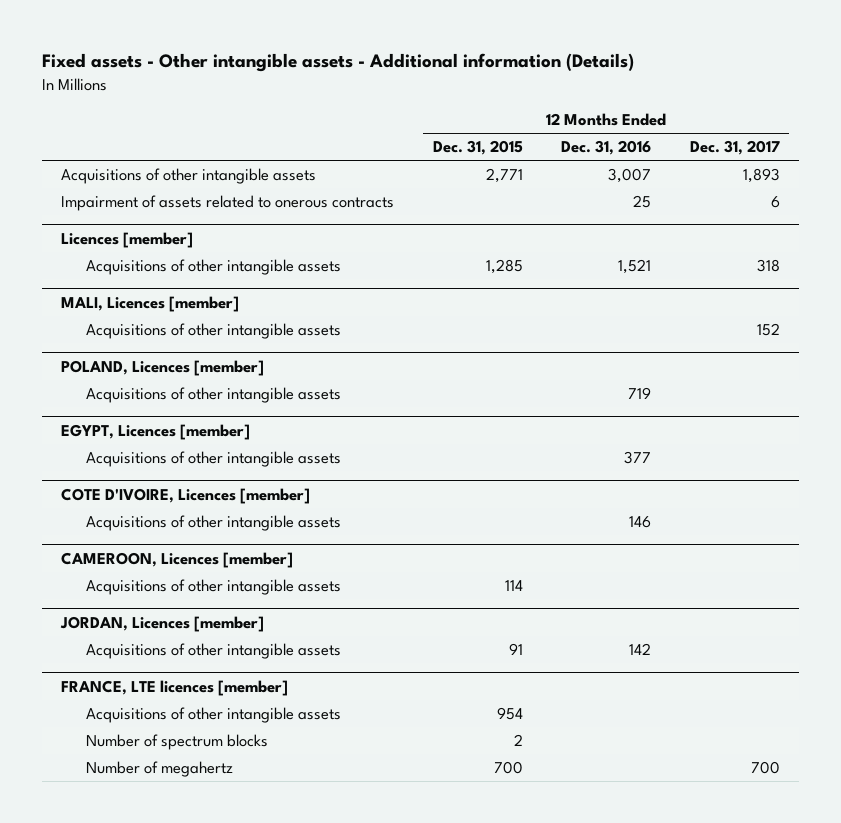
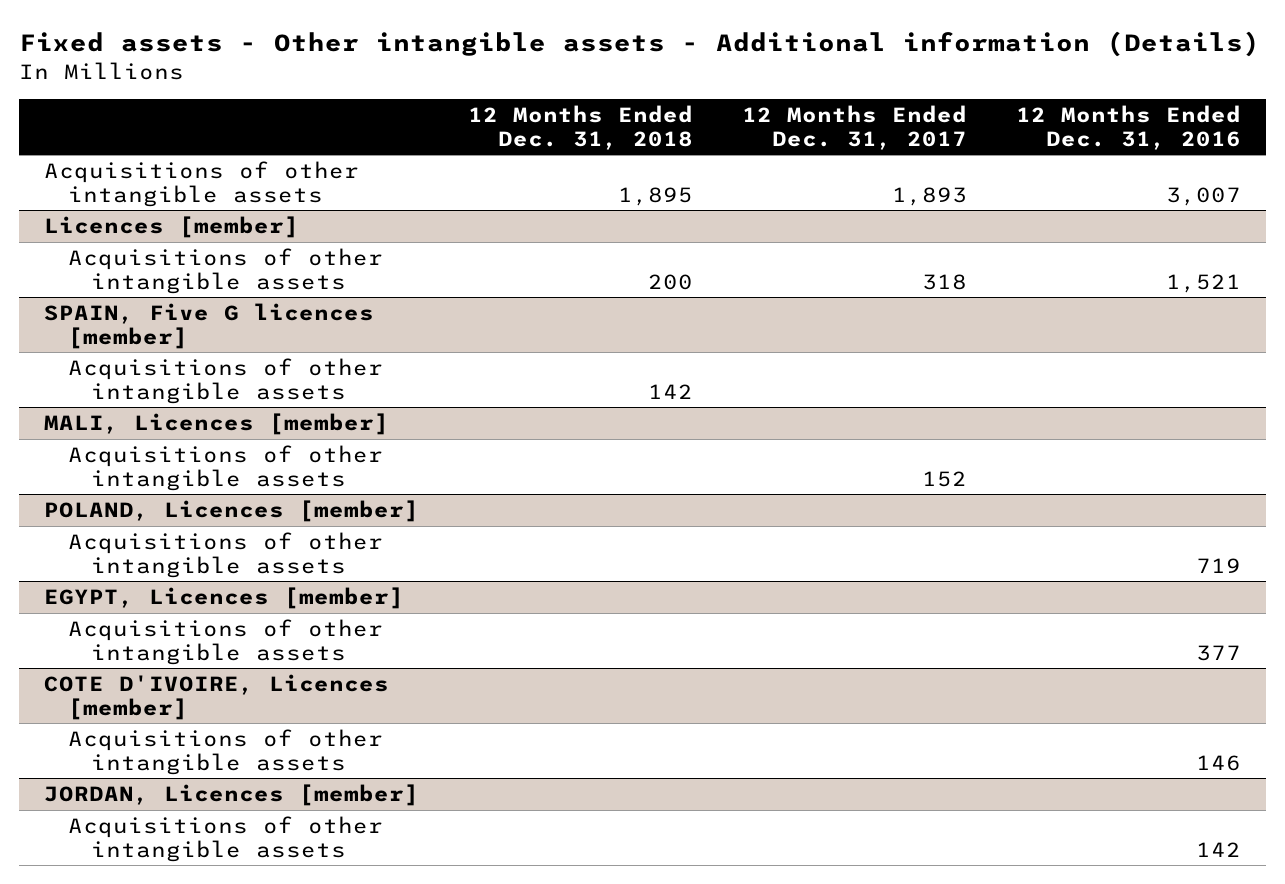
[432,139,523,155] Dec. 31, 2015 -> none
none -> [468,105,694,150] 12 Months Ended Dec. 31, 2018
[61,194,395,211] Impairment of assets related to onerous contracts -> none
none -> [43,303,374,349] SPAIN, Five G licences [member]
none -> [67,358,383,404] Acquisitions of other intangible assets
[61,551,294,568] CAMEROON, Licences [member] -> none
[86,578,342,595] Acquisitions of other intangible assets -> none
[61,679,289,696] FRANCE, LTE licences [member] -> none
[86,706,342,723] Acquisitions of other intangible assets -> none
[86,733,269,750] Number of spectrum blocks -> none
[86,760,234,777] Number of megahertz -> none

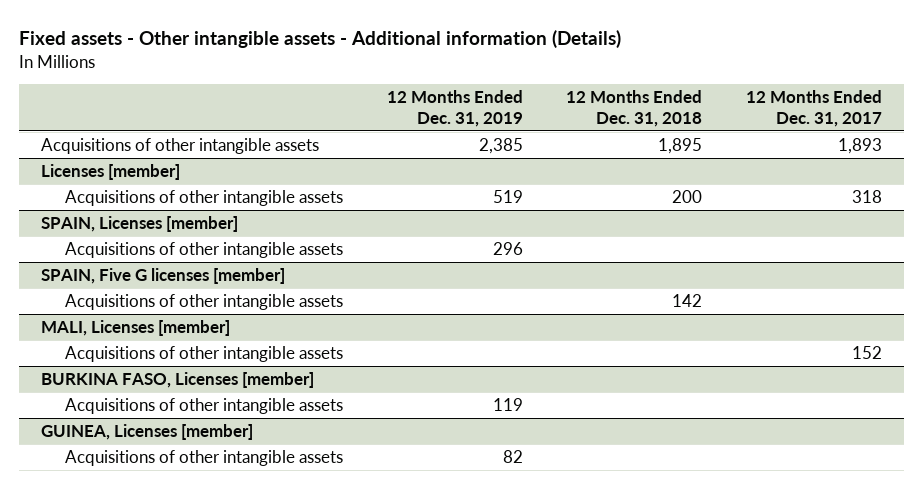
[1016,105,1242,150] 12 Months Ended Dec. 31, 2016 -> none
none -> [386,90,523,127] 12 Months Ended Dec. 31, 2019
[43,216,299,239] Licences [member] -> [41,163,181,180] Licenses [member]
none -> [41,215,239,232] SPAIN, Licenses [member]
none -> [65,241,344,258] Acquisitions of other intangible assets
[43,303,374,349] SPAIN, Five G licences [member] -> [41,267,286,284] SPAIN, Five G licenses [member]
[43,413,389,436] MALI, Licences [member] -> [41,319,231,336] MALI, Licenses [member]
[43,500,419,523] POLAND, Licences [member] -> none
[67,532,383,578] Acquisitions of other intangible assets -> none
[43,587,404,610] EGYPT, Licences [member] -> none
[67,619,383,665] Acquisitions of other intangible assets -> none
[43,674,389,720] COTE D'IVOIRE, Licences [member] -> none
[67,729,383,775] Acquisitions of other intangible assets -> none
[43,784,419,807] JORDAN, Licences [member] -> none
[67,816,383,862] Acquisitions of other intangible assets -> none
none -> [41,371,315,388] BURKINA FASO, Licenses [member]
none -> [65,397,344,414] Acquisitions of other intangible assets
none -> [41,423,254,440] GUINEA, Licenses [member]
none -> [65,449,344,466] Acquisitions of other intangible assets

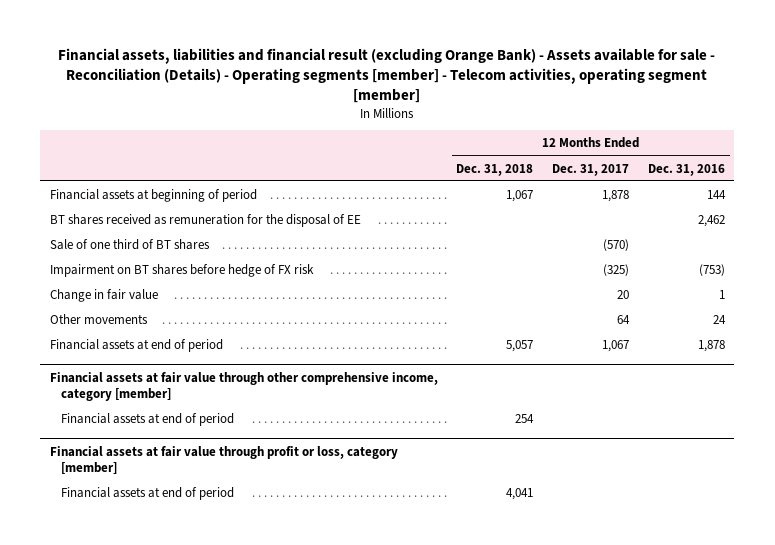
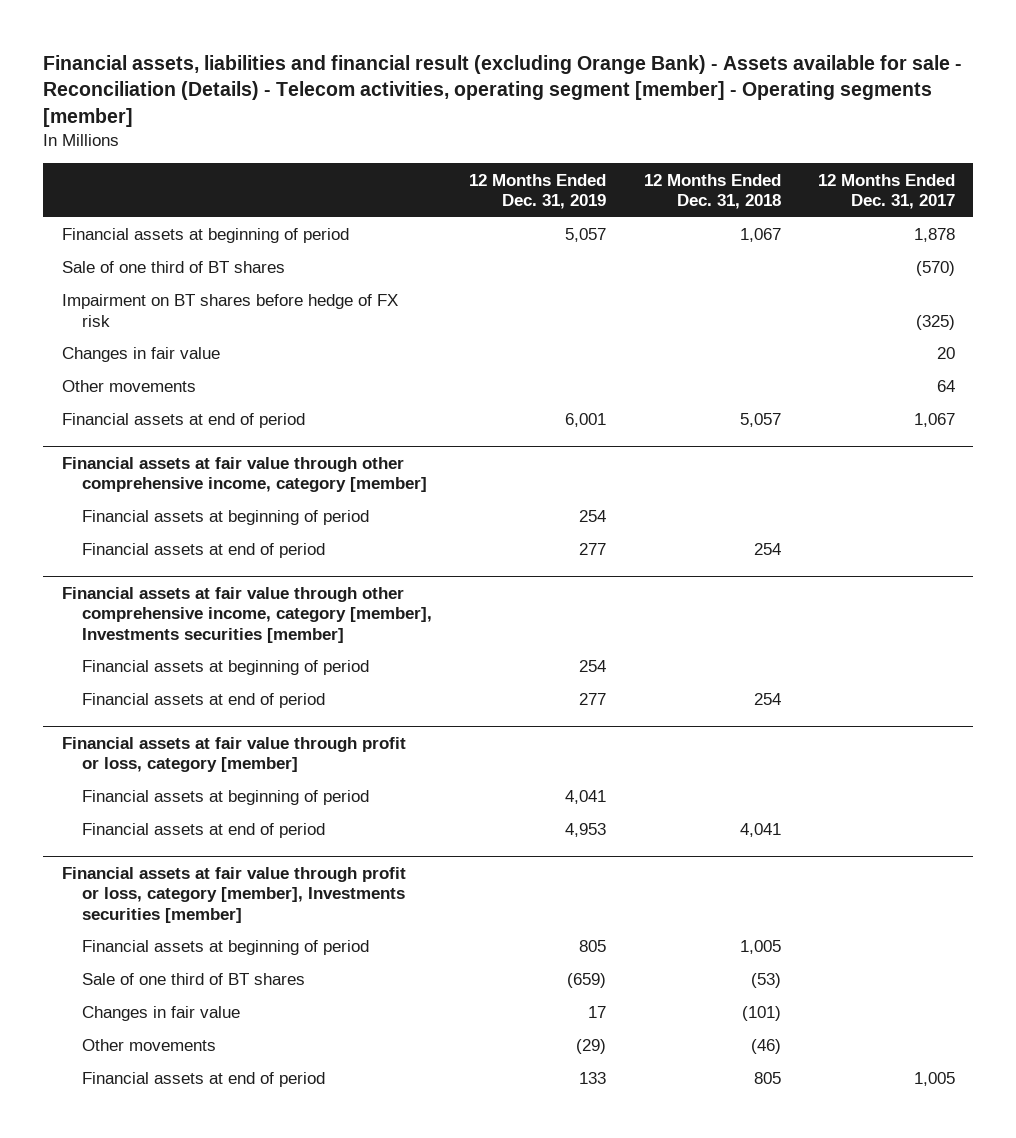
[58,48,716,104] Financial assets, liabilities and financial result (excluding Orange Bank) - Assets available for sale - Reconciliation (Details) - Operating segments [member] - Telecom activities, operating segment [member] -> [43,54,963,128] Financial assets, liabilities and financial result (excluding Orange Bank) - Assets available for sale - Reconciliation (Details) - Telecom activities, operating segment [member] - Operating segments [member]
[648,163,726,176] Dec. 31, 2016 -> none
none -> [469,173,607,210] 12 Months Ended Dec. 31, 2019
[49,213,361,227] BT shares received as remuneration for the disposal of EE -> none
[49,288,158,302] Change in fair value -> [61,347,220,363] Changes in fair value
none -> [82,510,370,526] Financial assets at beginning of period
none -> [61,586,433,643] Financial assets at fair value through other comprehensive income, category [member], Investments securities [member]
none -> [82,660,370,676] Financial assets at beginning of period
none -> [82,693,326,709] Financial assets at end of period
none -> [82,790,370,806] Financial assets at beginning of period
none -> [61,866,406,923] Financial assets at fair value through profit or loss, category [member], Investments securities [member]
none -> [82,940,370,956] Financial assets at beginning of period
none -> [82,973,306,986] Sale of one third of BT shares
none -> [82,1006,241,1022] Changes in fair value
none -> [82,1039,217,1052] Other movements
none -> [82,1072,326,1088] Financial assets at end of period

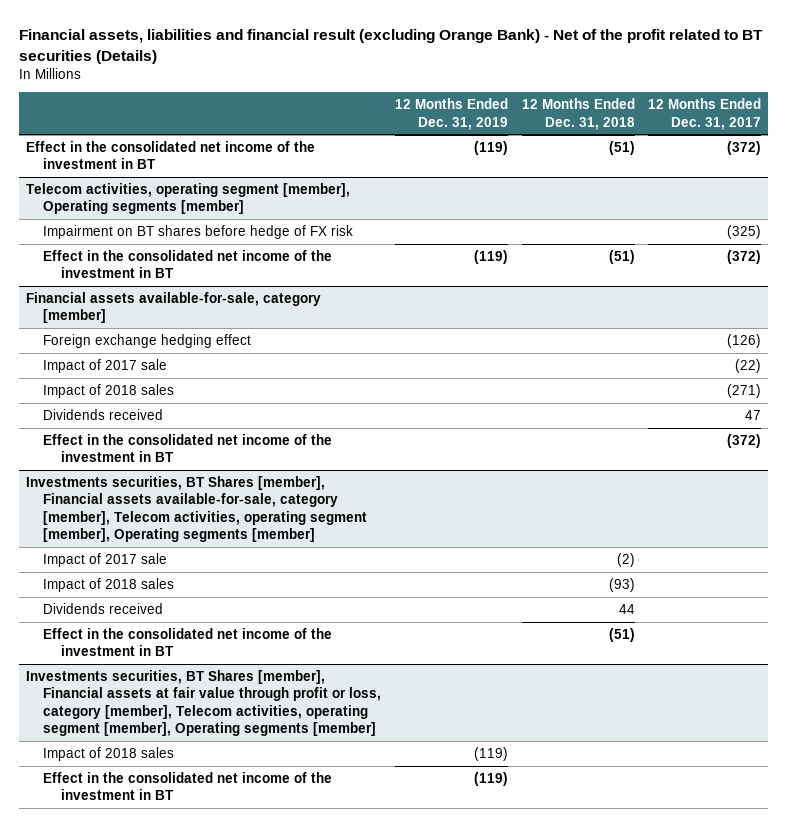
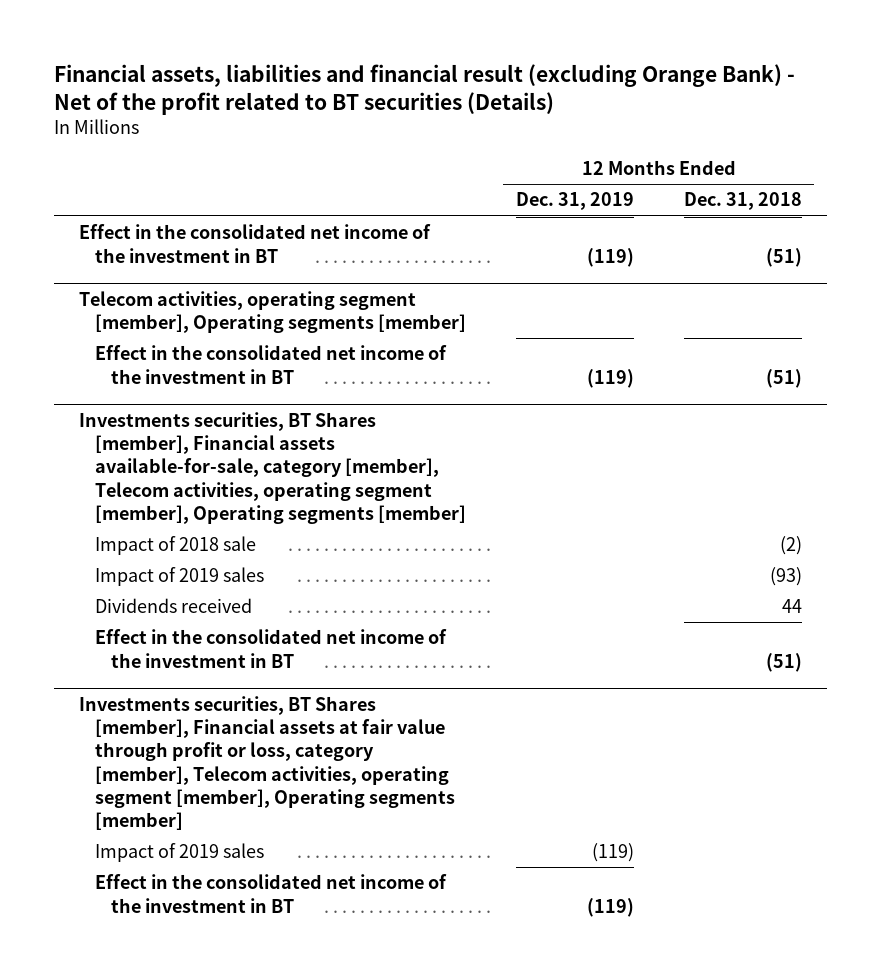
[648,98,762,130] 12 Months Ended Dec. 31, 2017 -> none
[43,225,354,240] Impairment on BT shares before hedge of FX risk -> none
[26,292,322,324] Financial assets available-for-sale, category [member] -> none
[43,334,252,349] Foreign exchange hedging effect -> none
[43,359,168,374] Impact of 2017 sale -> none
[43,384,175,399] Impact of 2018 sales -> none
[43,409,164,421] Dividends received -> none
[43,434,333,463] Effect in the consolidated net income of the investment in BT -> none
[43,553,168,568] Impact of 2017 sale -> [94,536,256,556] Impact of 2018 sale
[43,578,175,593] Impact of 2018 sales -> [94,567,264,587] Impact of 2019 sales
[43,747,175,762] Impact of 2018 sales -> [94,843,264,863] Impact of 2019 sales

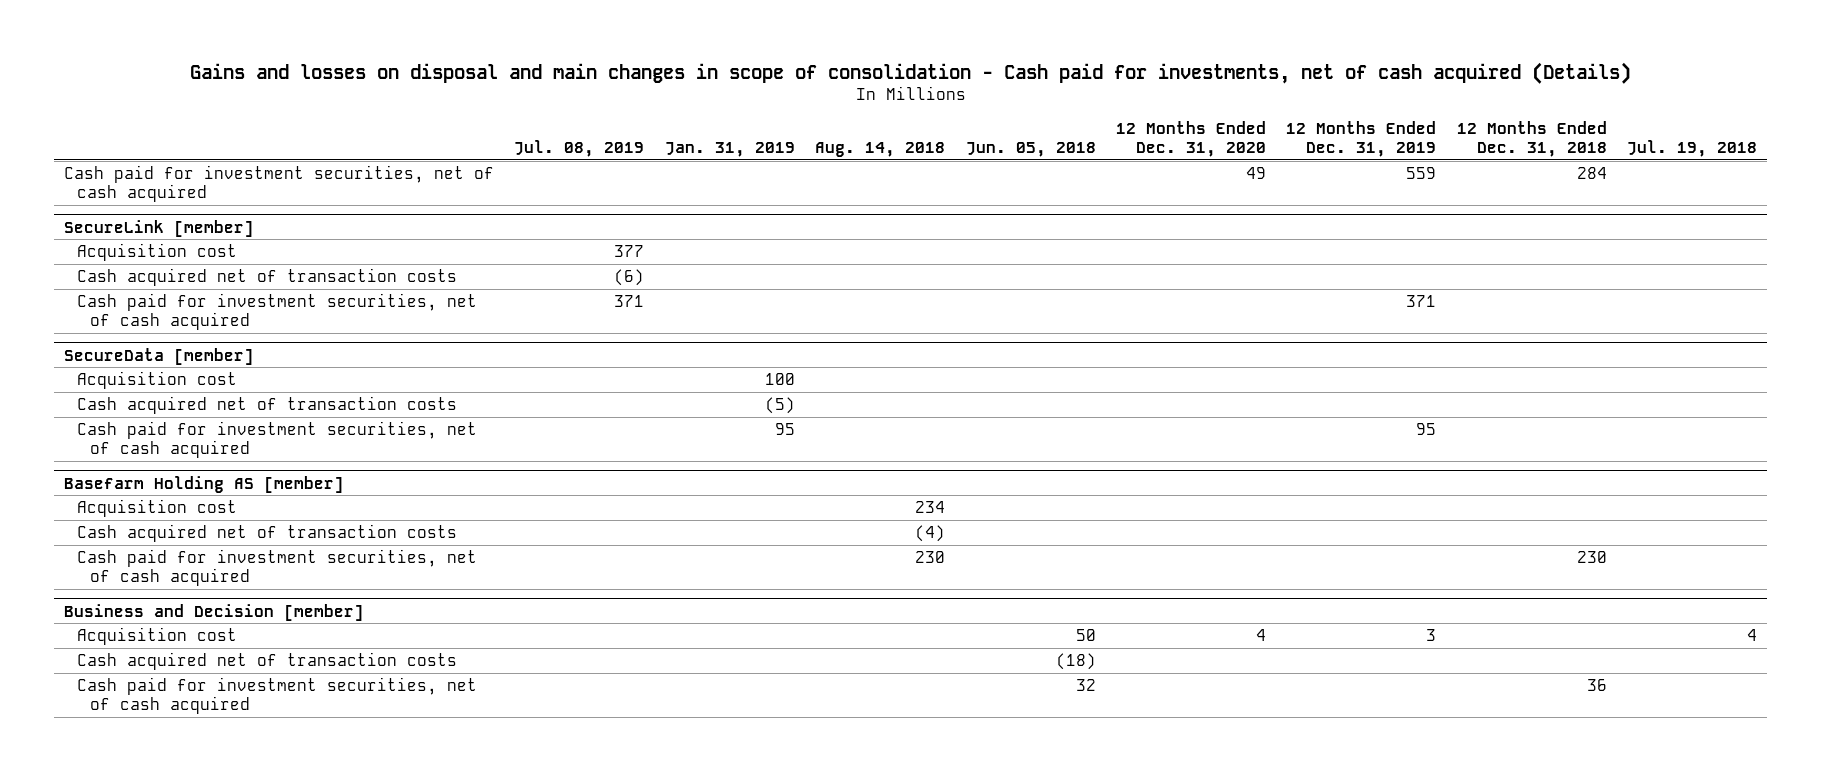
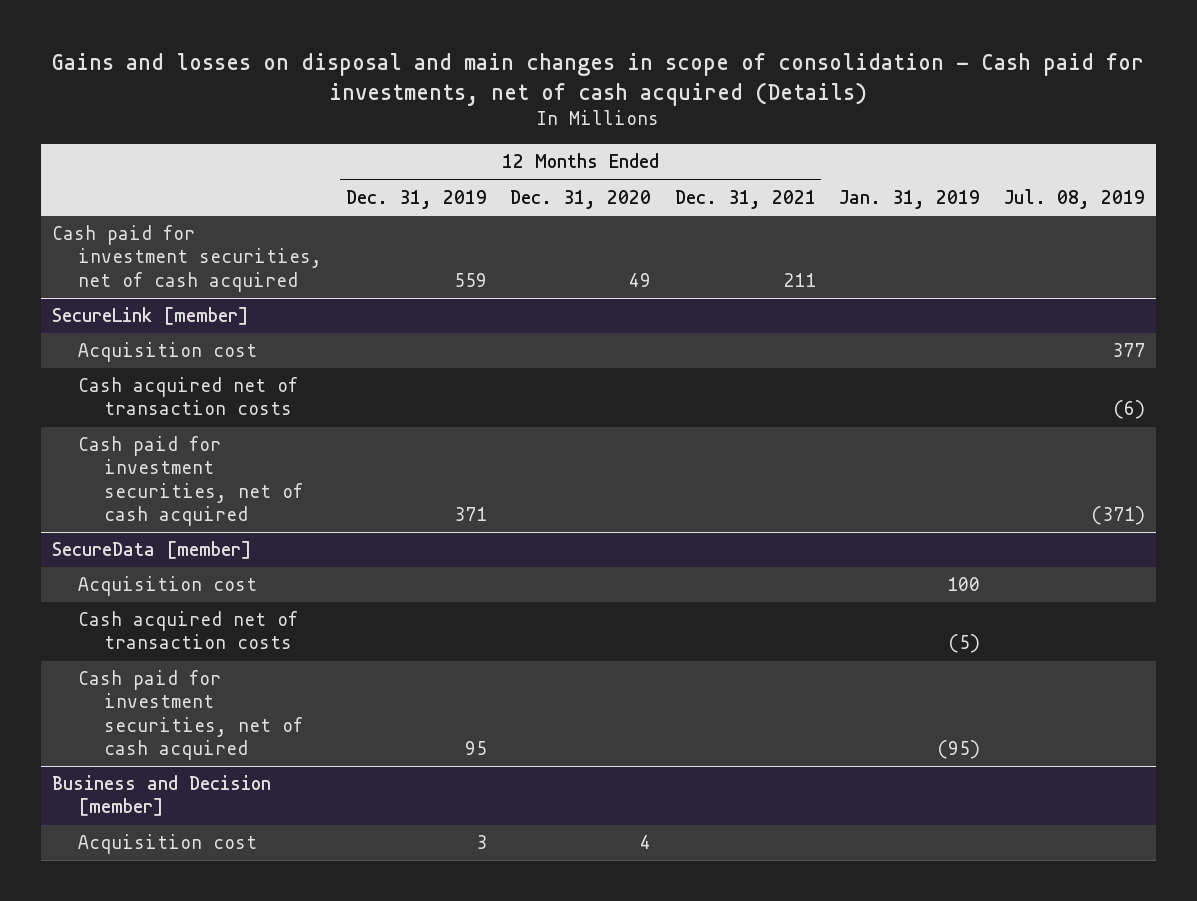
[815,141,946,157] Aug. 14, 2018 -> none
[965,141,1096,157] Jun. 05, 2018 -> none
[1456,120,1607,157] 12 Months Ended Dec. 31, 2018 -> none
[1627,139,1758,157] Jul. 19, 2018 -> none
none -> [674,189,816,209] Dec. 31, 2021
[614,295,645,308] 371 -> [1090,505,1145,525] (371)
[64,475,345,493] Basefarm Holding AS [member] -> none
[77,499,238,518] Acquisition cost -> none
[77,524,458,543] Cash acquired net of transaction costs -> none
[77,549,478,586] Cash paid for investment securities, net of cash acquired -> none
[774,423,795,436] 95 -> [937,739,981,759] (95)
[77,652,458,671] Cash acquired net of transaction costs -> none
[77,677,478,714] Cash paid for investment securities, net of cash acquired -> none

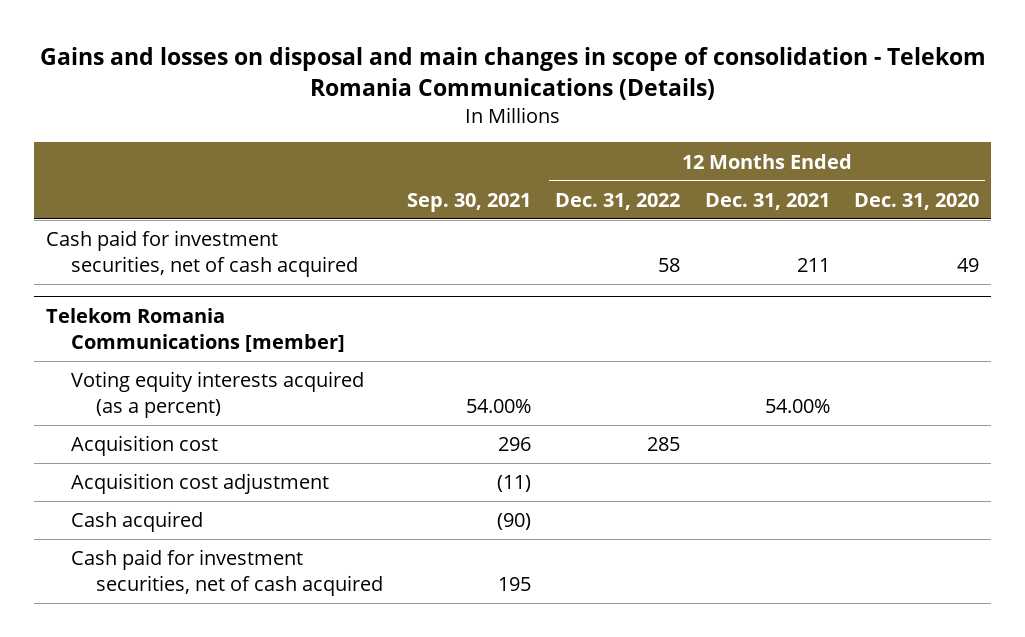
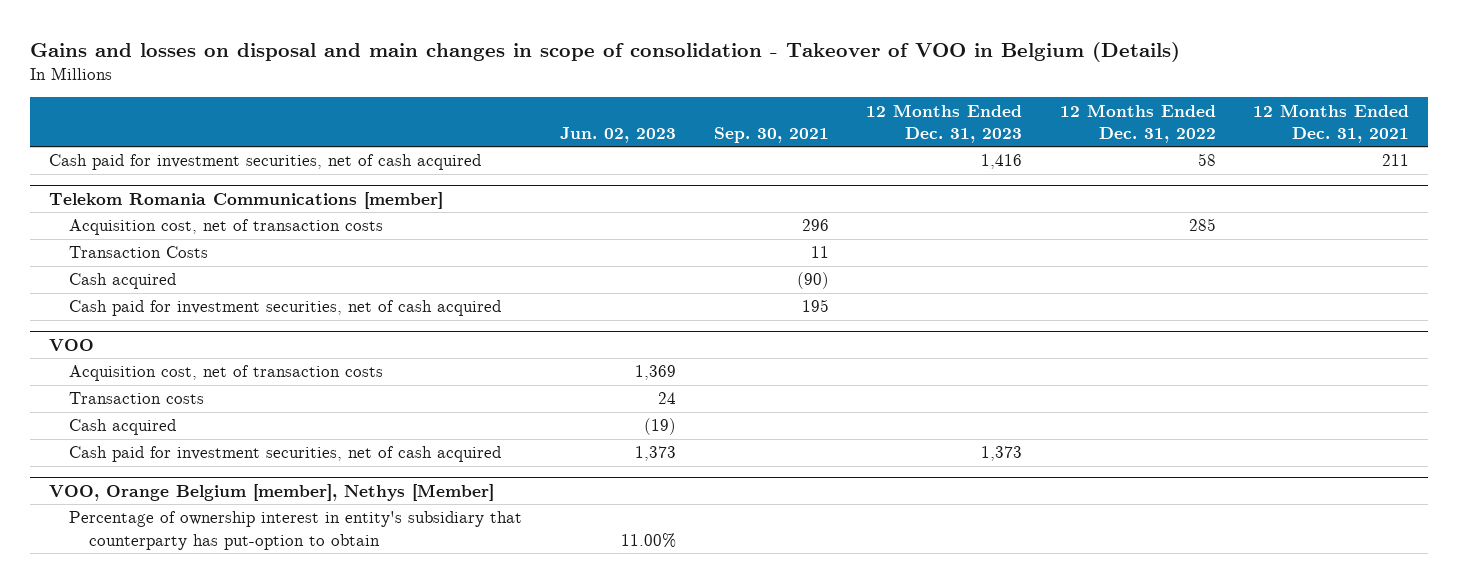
[39,47,986,100] Gains and losses on disposal and main changes in scope of consolidation - Telekom Romania Communications (Details) -> [30,41,1181,62] Gains and losses on disposal and main changes in scope of consolidation - Takeover of VOO in Belgium (Details)
[854,192,980,210] Dec. 31, 2020 -> none
none -> [559,126,676,143] Jun. 02, 2023
none -> [866,103,1023,143] 12 Months Ended Dec. 31, 2023
[71,371,365,418] Voting equity interests acquired (as a percent) -> none
[71,435,219,457] Acquisition cost -> [69,219,384,236] Acquisition cost, net of transaction costs
[71,473,330,495] Acquisition cost adjustment -> [69,246,209,259] Transaction Costs
[497,475,532,493] (11) -> [810,246,829,259] 11
none -> [49,338,95,351] VOO
none -> [69,365,384,382] Acquisition cost, net of transaction costs
none -> [69,392,205,405] Transaction costs
none -> [69,419,177,436] Cash acquired
none -> [69,446,502,463] Cash paid for investment securities, net of cash acquired
none -> [49,483,495,501] VOO, Orange Belgium [member], Nethys [Member]
none -> [69,511,523,550] Percentage of ownership interest in entity's subsidiary that counterparty has put-option to obtain

